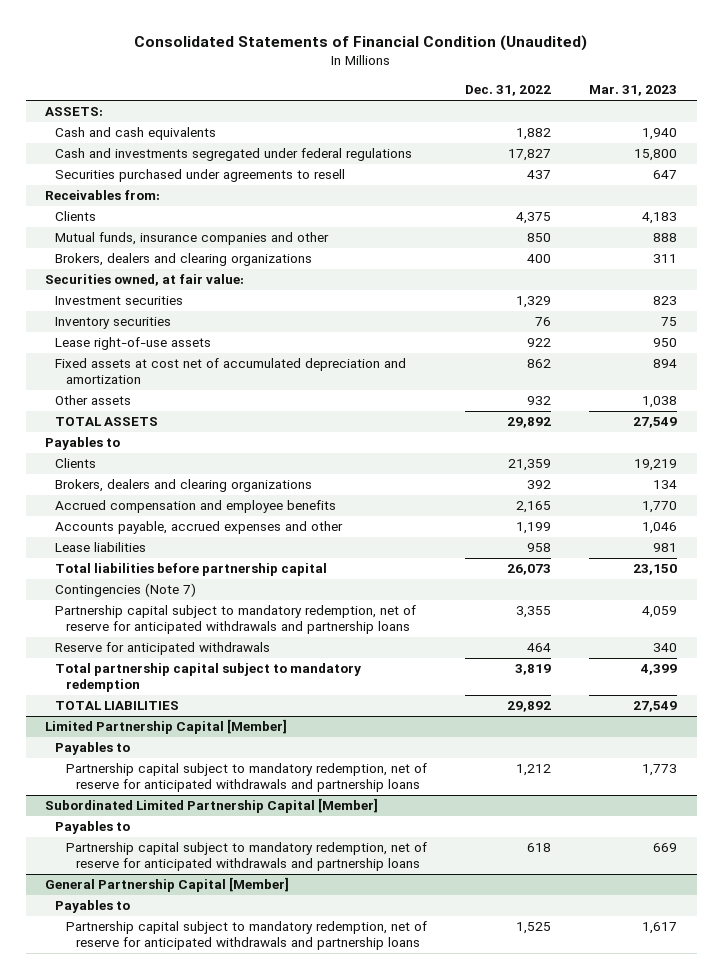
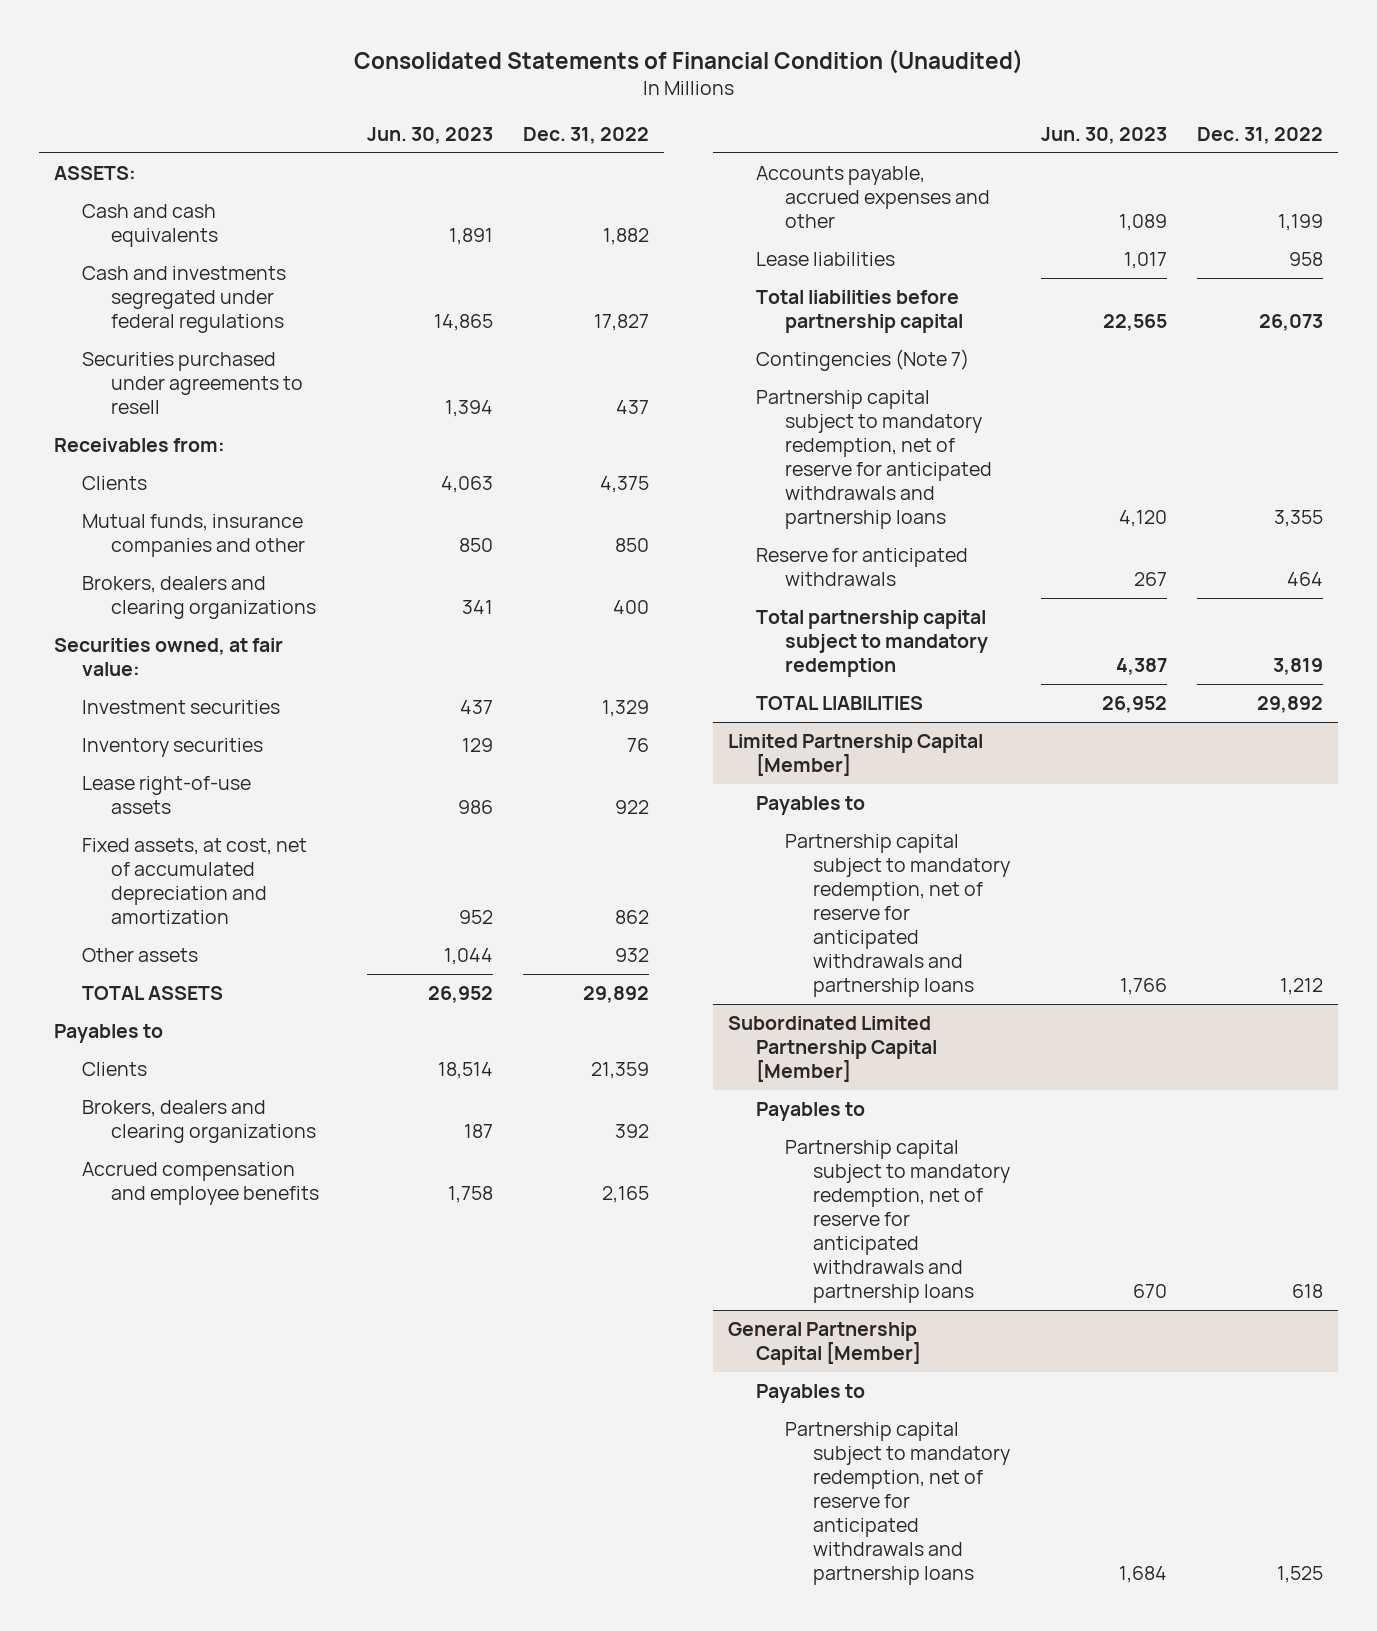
[589,85,678,97] Mar. 31, 2023 -> none
none -> [366,126,493,144] Jun. 30, 2023
[55,358,407,385] Fixed assets at cost net of accumulated depreciation and amortization -> [82,838,308,925] Fixed assets, at cost, net of accumulated depreciation and amortization

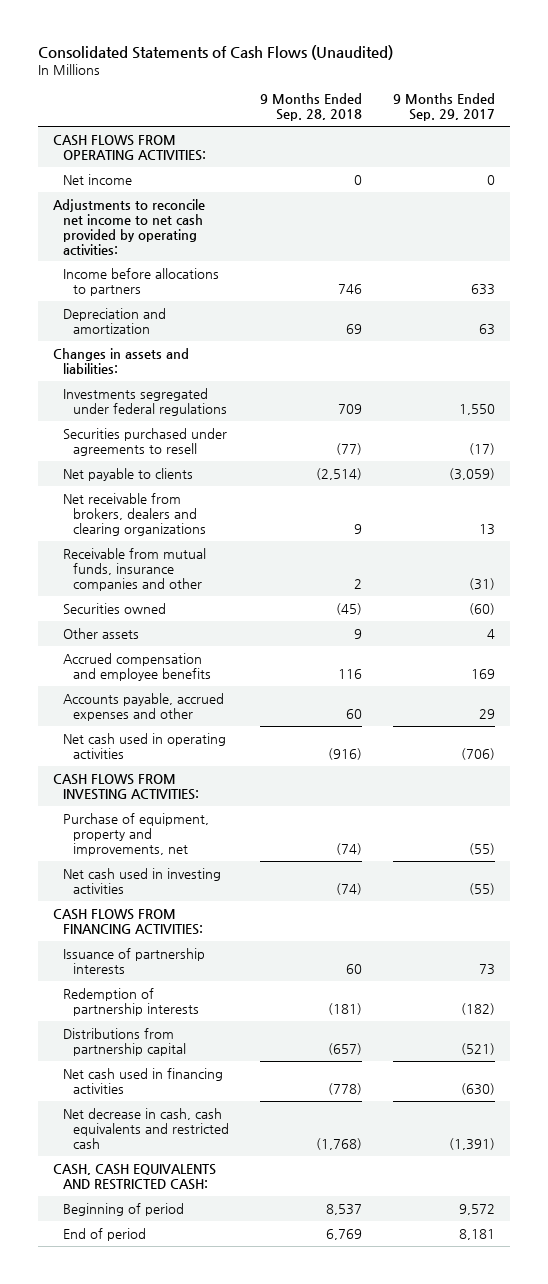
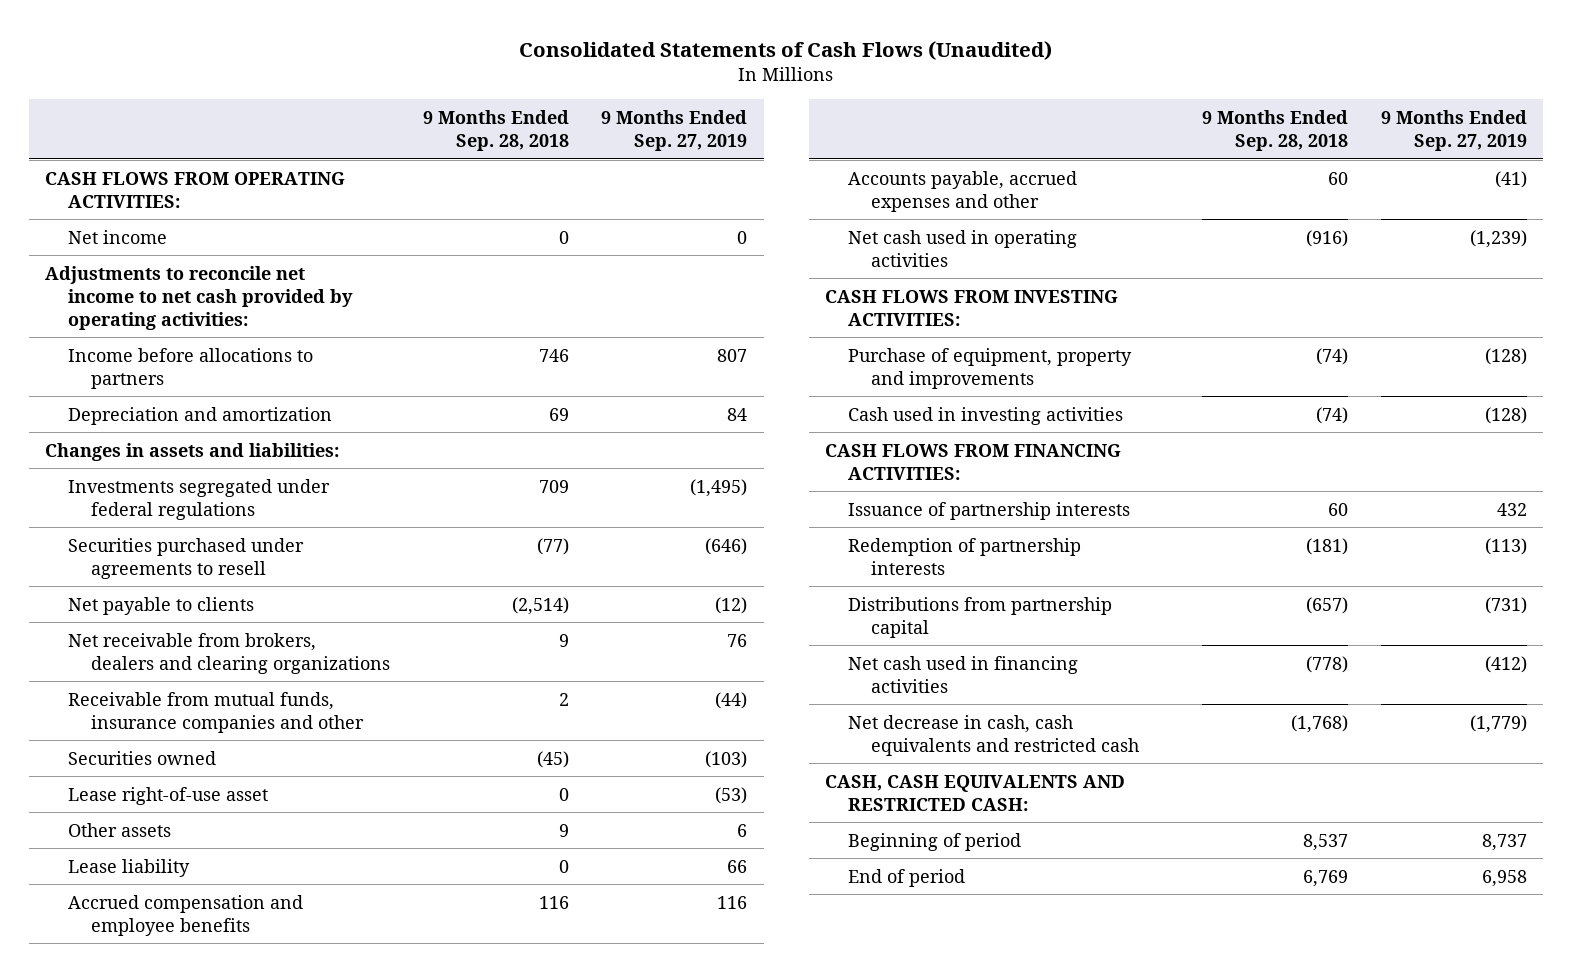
[392,93,495,122] 9 Months Ended Sep. 29, 2017 -> none
none -> [601,109,748,151] 9 Months Ended Sep. 27, 2019
none -> [68,786,269,805] Lease right-of-use asset
none -> [68,858,191,877] Lease liability
[63,812,210,856] Purchase of equipment, property and improvements, net -> [847,347,1132,389] Purchase of equipment, property and improvements
[63,867,222,894] Net cash used in investing activities -> [847,406,1123,425] Cash used in investing activities

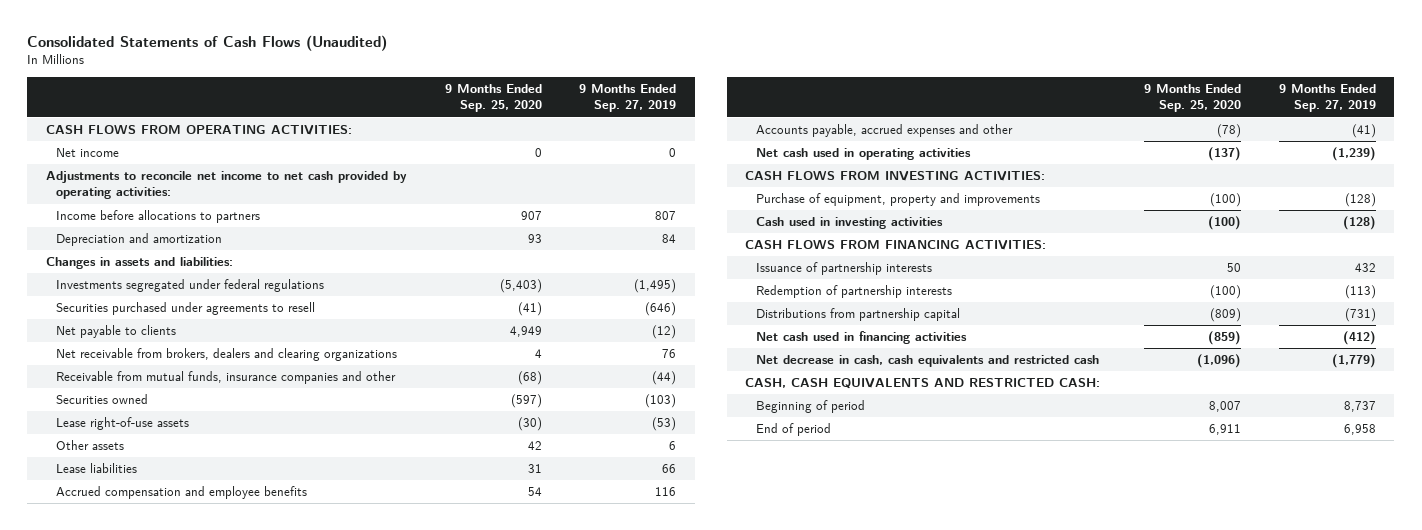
[422,109,569,151] 9 Months Ended Sep. 28, 2018 -> none
none -> [444,84,542,113] 9 Months Ended Sep. 25, 2020
[68,786,269,805] Lease right-of-use asset -> [56,417,190,431] Lease right-of-use assets
[68,858,191,877] Lease liability -> [56,463,138,474] Lease liabilities

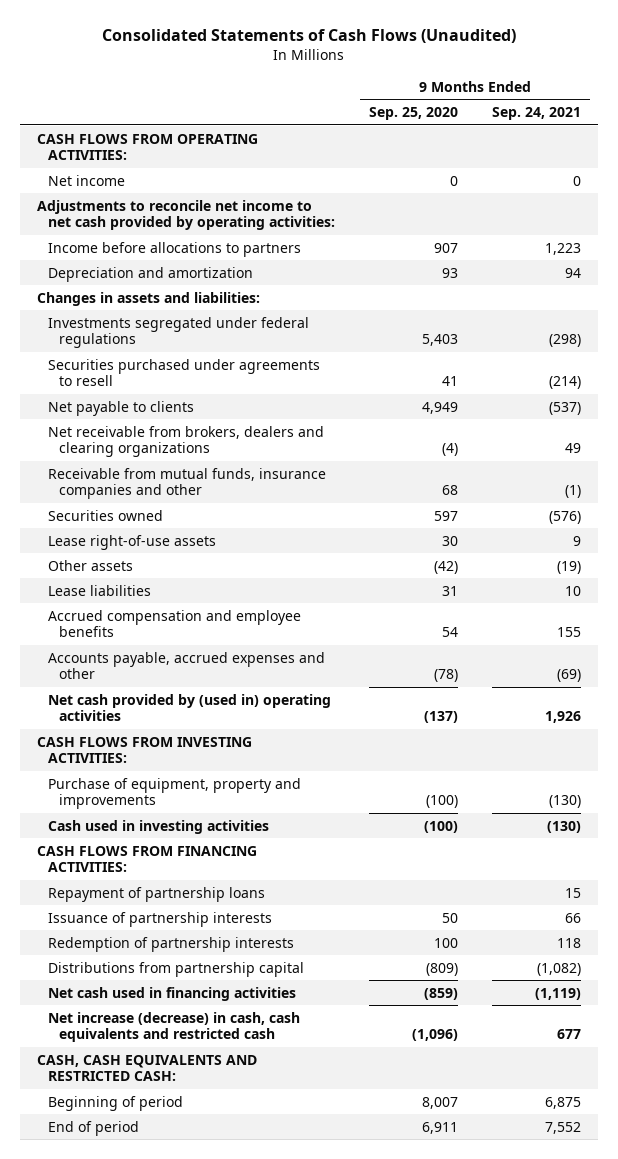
[579,84,677,113] 9 Months Ended Sep. 27, 2019 -> none
none -> [492,107,582,121] Sep. 24, 2021
[499,279,542,294] (5,403) -> [421,334,458,347] 5,403
[517,302,542,317] (41) -> [441,376,458,387] 41
[534,349,542,359] 4 -> [441,443,458,457] (4)
[517,371,542,386] (68) -> [441,485,458,496] 68
[510,394,542,409] (597) -> [433,510,458,521] 597
[517,417,542,432] (30) -> [441,535,458,546] 30
[527,441,542,451] 42 -> [433,560,458,574] (42)
[755,148,971,161] Net cash used in operating activities -> [47,693,331,722] Net cash provided by (used in) operating activities
none -> [47,886,265,902] Repayment of partnership loans
[1209,285,1241,300] (100) -> [433,937,458,948] 100
[755,355,1099,368] Net decrease in cash, cash equivalents and restricted cash -> [47,1011,300,1043] Net increase (decrease) in cash, cash equivalents and restricted cash

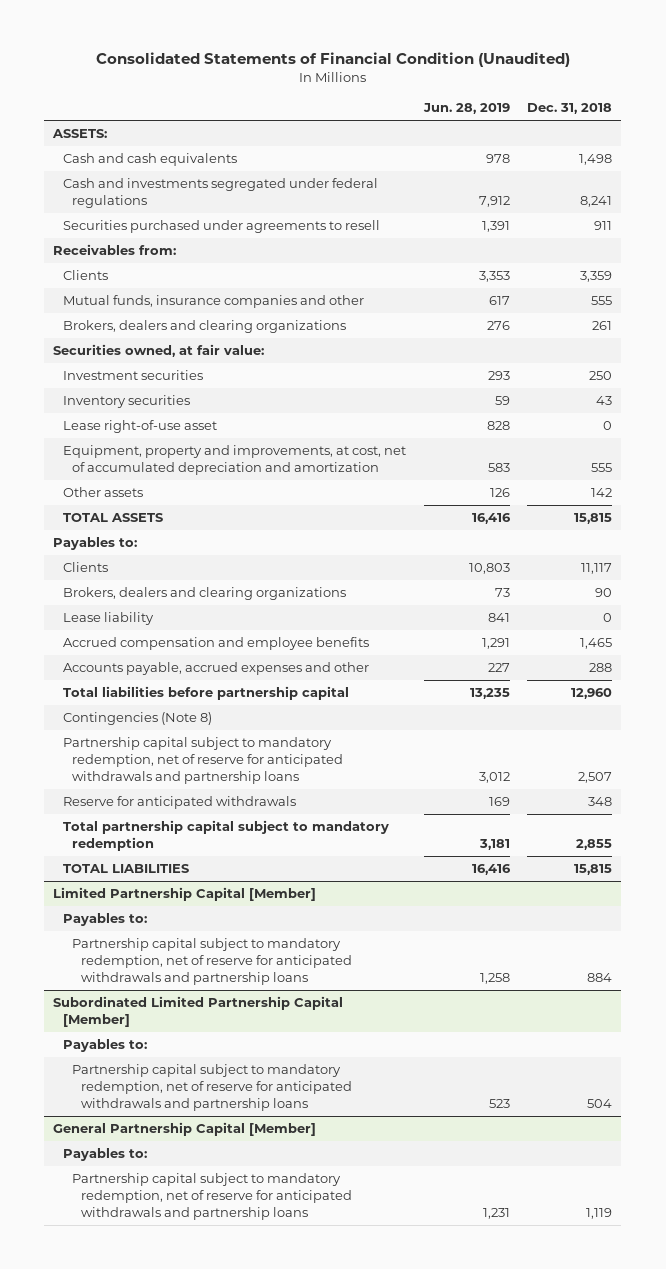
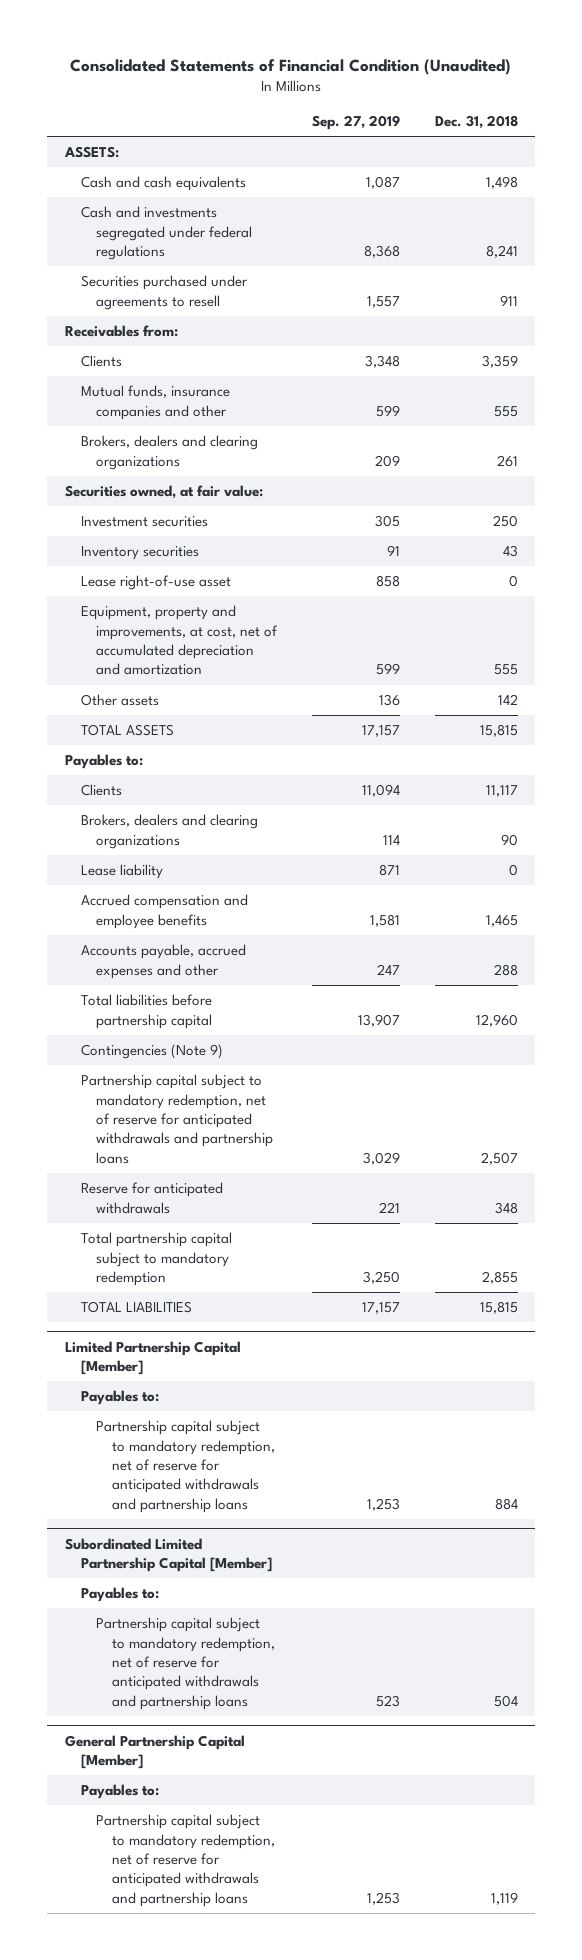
[422,103,510,115] Jun. 28, 2019 -> none
none -> [312,114,401,130] Sep. 27, 2019
[62,712,212,726] Contingencies (Note 8) -> [80,1044,223,1060] Contingencies (Note 9)

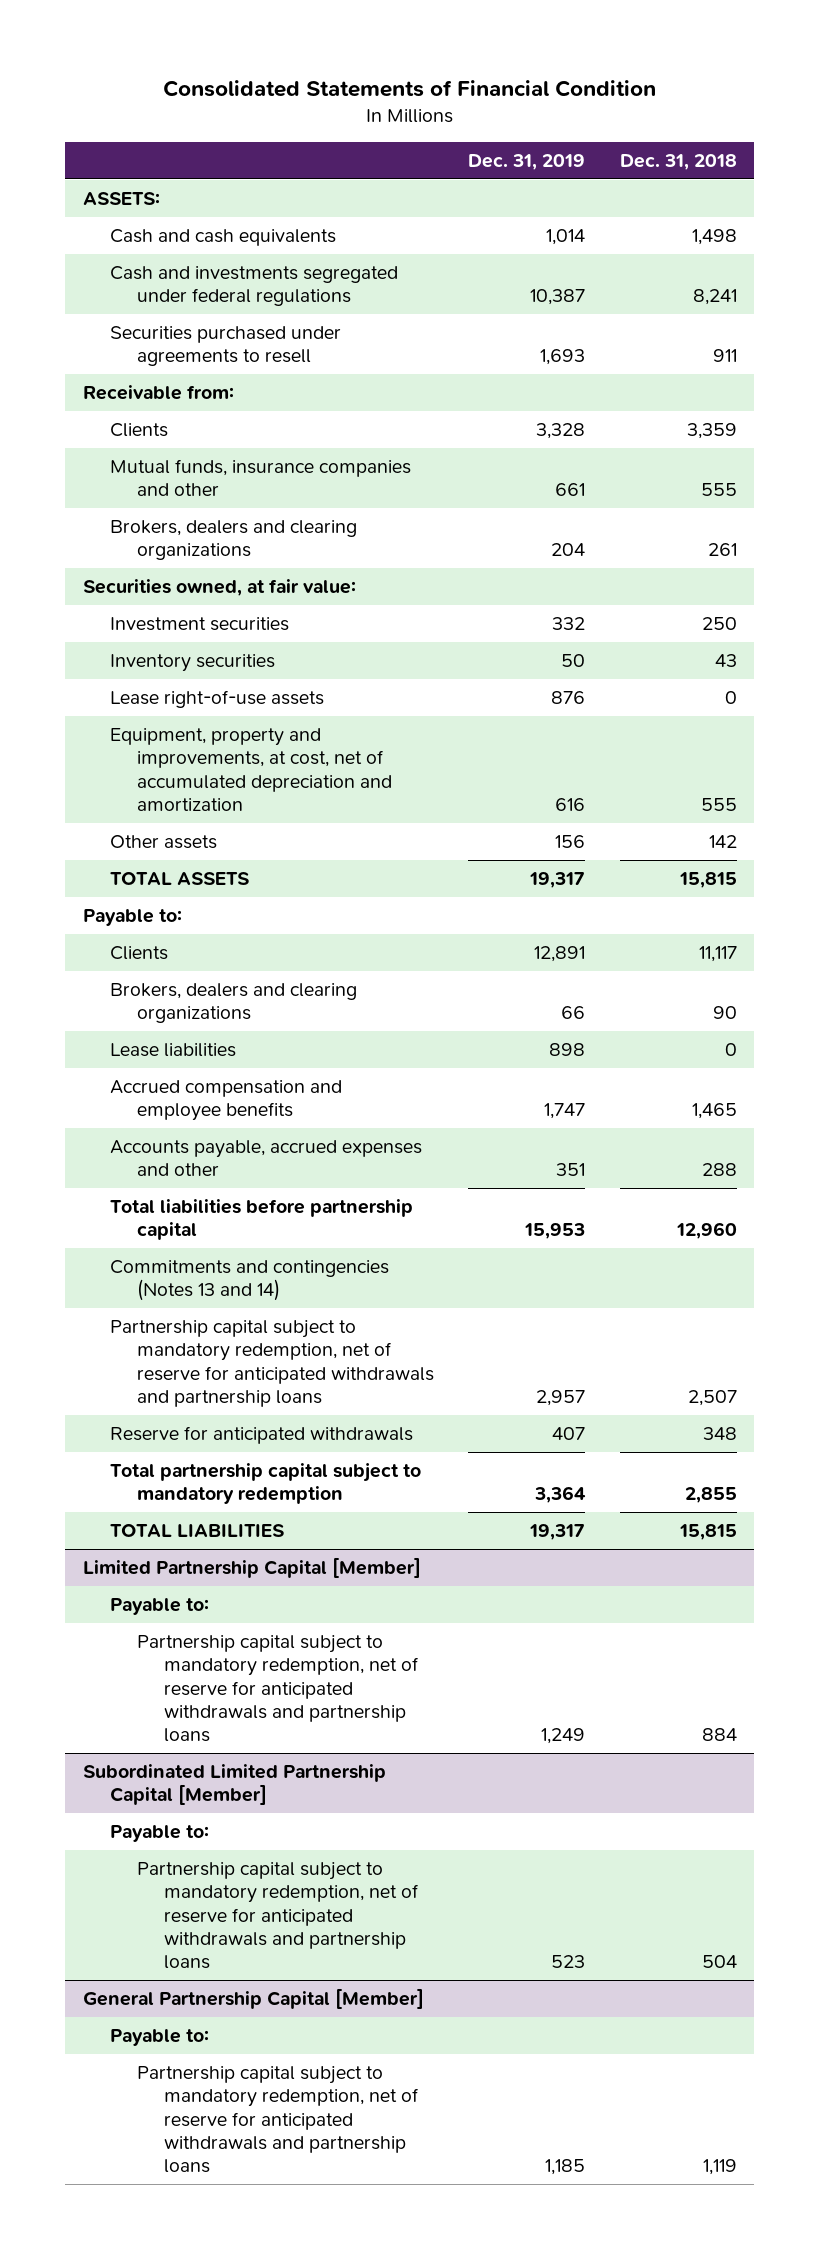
[70,58,512,75] Consolidated Statements of Financial Condition (Unaudited) -> [162,79,656,97] Consolidated Statements of Financial Condition
[312,114,401,130] Sep. 27, 2019 -> none
none -> [468,154,586,171] Dec. 31, 2019
[64,325,178,338] Receivables from: -> [82,385,234,401] Receivable from:
[80,575,231,591] Lease right-of-use asset -> [109,690,324,709] Lease right-of-use assets
[64,754,143,770] Payables to: -> [82,909,182,927] Payable to:
[80,864,163,880] Lease liability -> [109,1043,236,1058] Lease liabilities
[80,1044,223,1060] Contingencies (Note 9) -> [109,1260,389,1302] Commitments and contingencies (Notes 13 and 14)
[80,1390,159,1406] Payables to: -> [109,1598,209,1616] Payable to:
[80,1587,159,1603] Payables to: -> [109,1825,209,1843] Payable to:
[80,1784,159,1800] Payables to: -> [109,2029,209,2047] Payable to:

